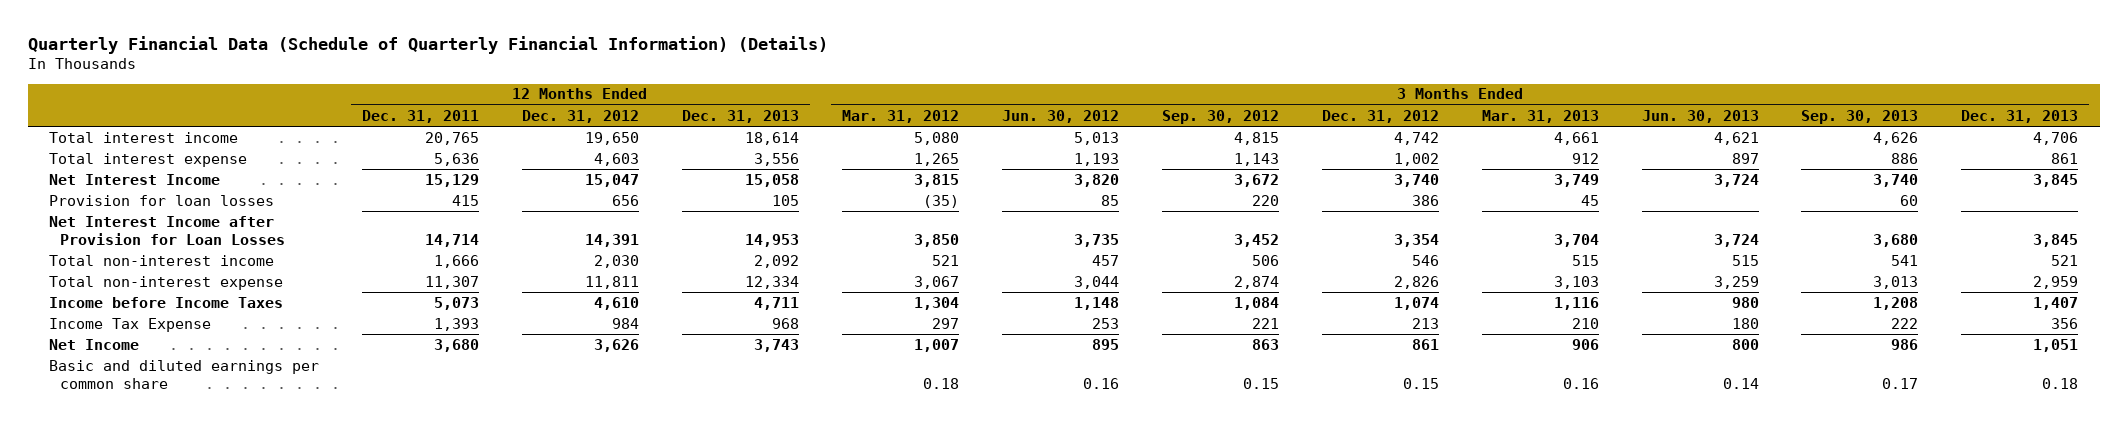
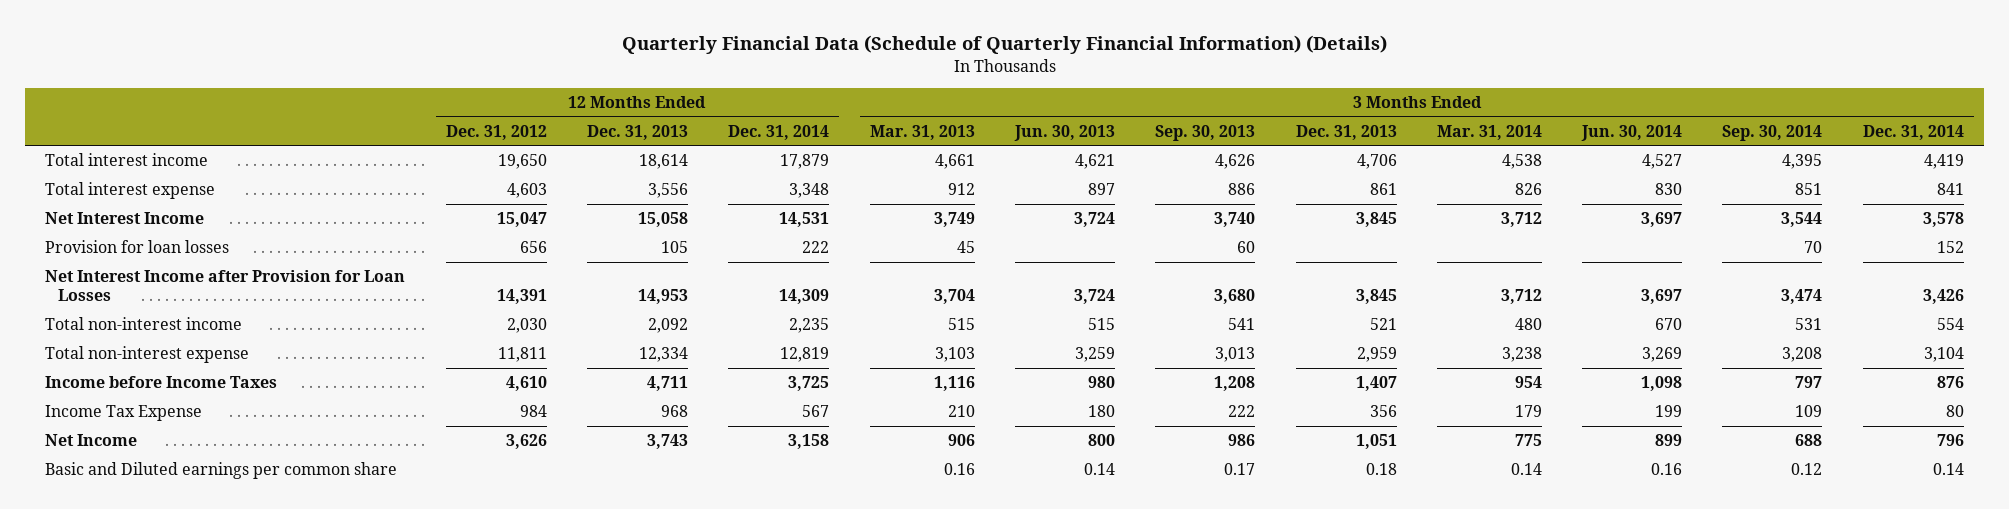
[361,109,479,123] Dec. 31, 2011 -> none
[841,109,959,123] Mar. 31, 2012 -> none
[1001,109,1119,123] Jun. 30, 2012 -> none
[1161,109,1279,124] Sep. 30, 2012 -> none
[1321,109,1439,123] Dec. 31, 2012 -> none
none -> [728,124,830,140] Dec. 31, 2014
none -> [1436,124,1542,140] Mar. 31, 2014
none -> [1581,124,1683,141] Jun. 30, 2014
none -> [1722,124,1823,141] Sep. 30, 2014
none -> [1862,124,1964,140] Dec. 31, 2014
[49,359,320,389] Basic and diluted earnings per common share -> [45,462,398,480] Basic and Diluted earnings per common share

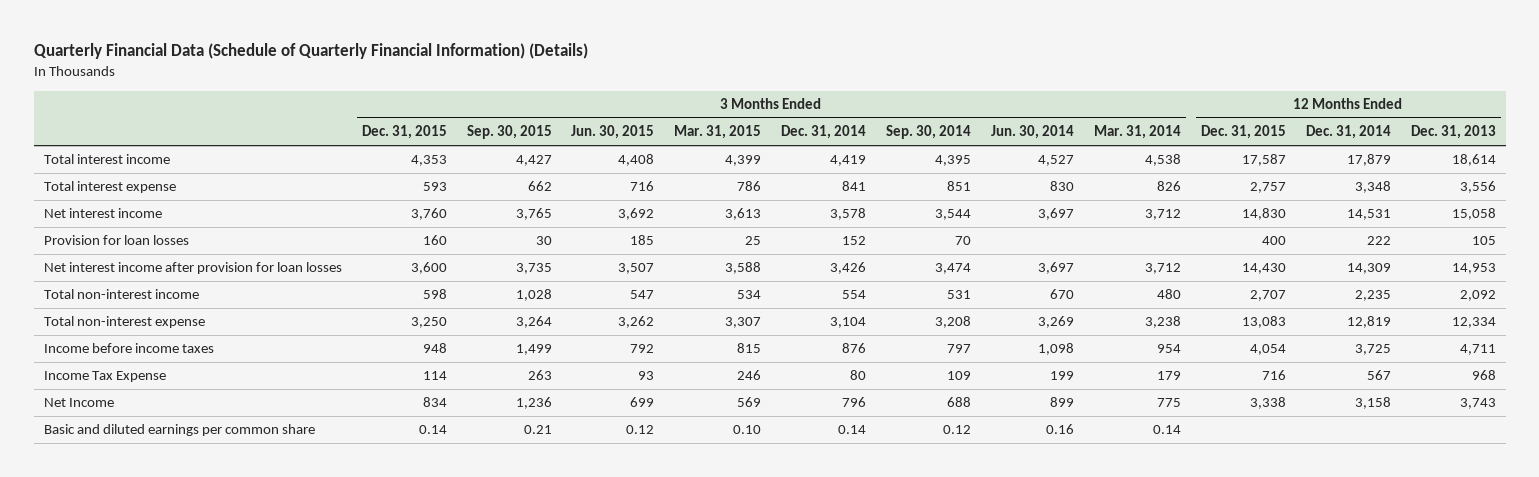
[445,124,547,140] Dec. 31, 2012 -> none
[869,124,975,140] Mar. 31, 2013 -> none
[1013,124,1115,141] Jun. 30, 2013 -> none
[1155,124,1256,141] Sep. 30, 2013 -> none
[1295,124,1397,140] Dec. 31, 2013 -> none
none -> [361,125,447,140] Dec. 31, 2015
none -> [466,125,552,140] Sep. 30, 2015
none -> [571,125,655,140] Jun. 30, 2015
none -> [674,125,762,140] Mar. 31, 2015
none -> [1200,125,1286,140] Dec. 31, 2015
[45,212,205,225] Net Interest Income -> [43,208,162,219] Net interest income
[45,270,406,302] Net Interest Income after Provision for Loan Losses -> [43,262,342,275] Net interest income after provision for loan losses
[45,376,278,389] Income before Income Taxes -> [43,343,214,354] Income before income taxes
[45,462,398,480] Basic and Diluted earnings per common share -> [43,424,315,437] Basic and diluted earnings per common share

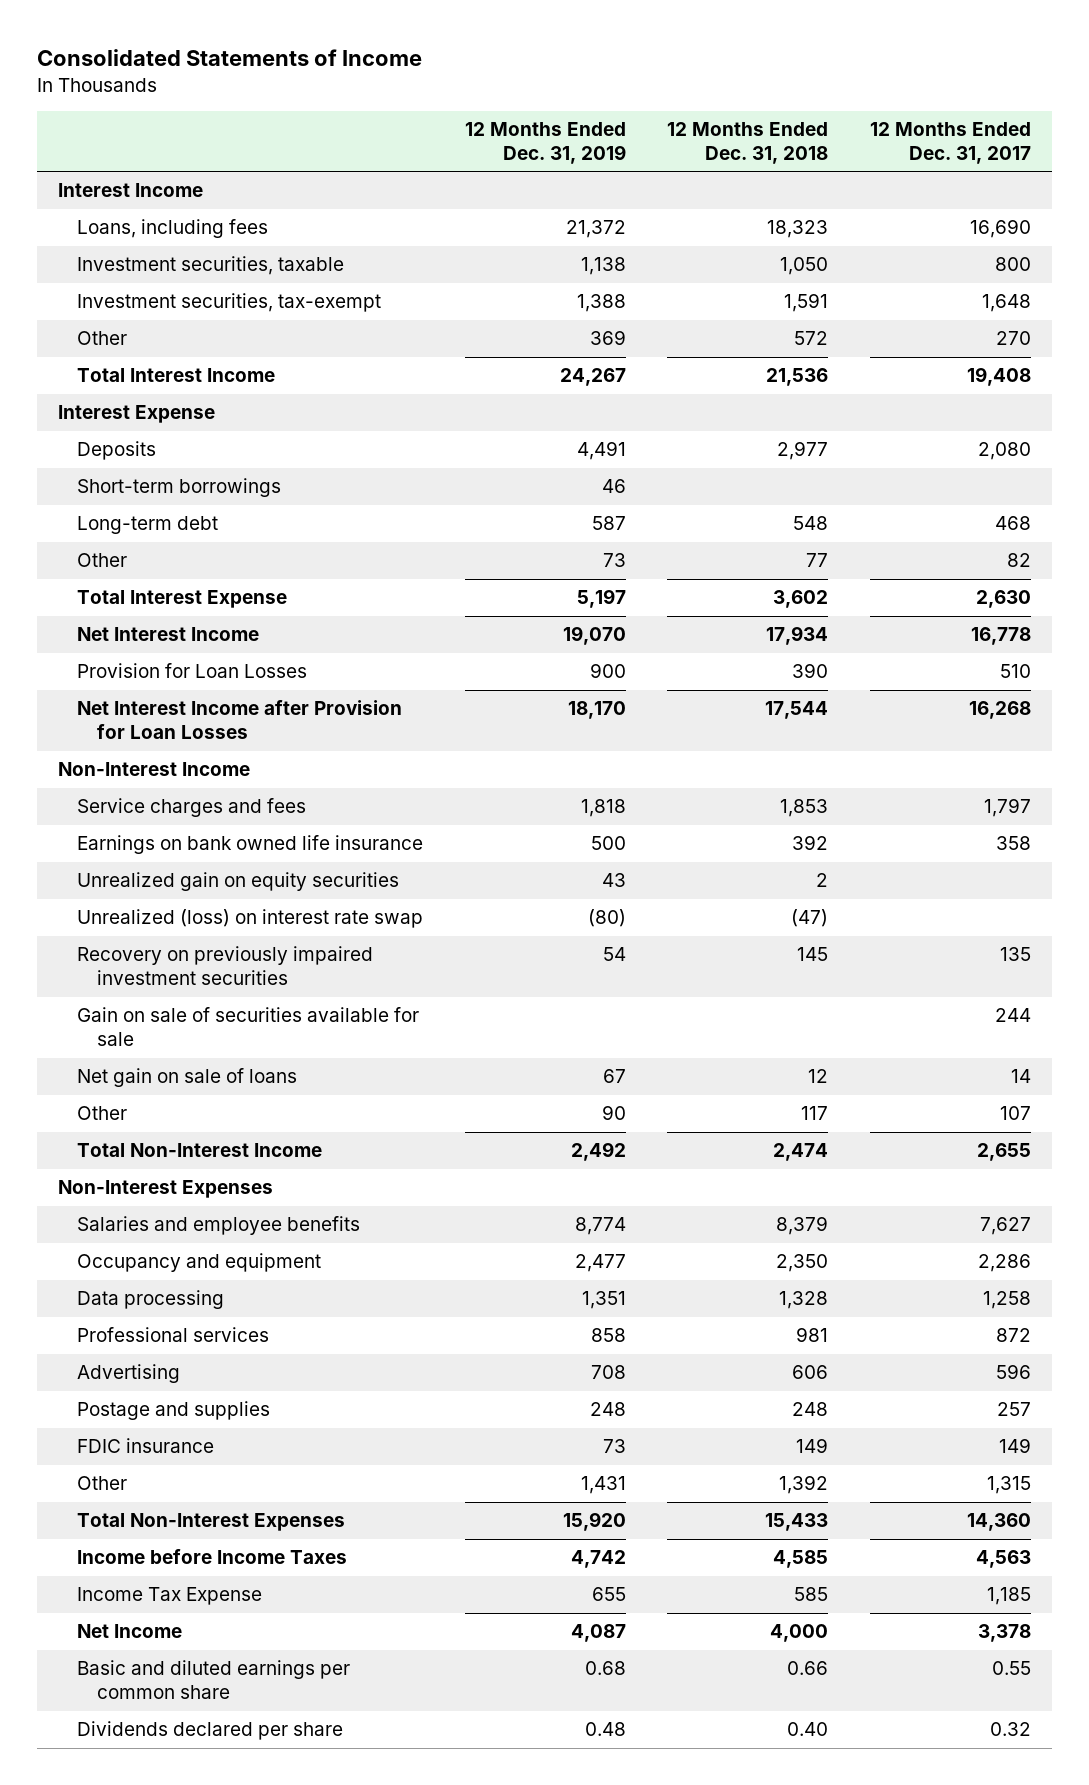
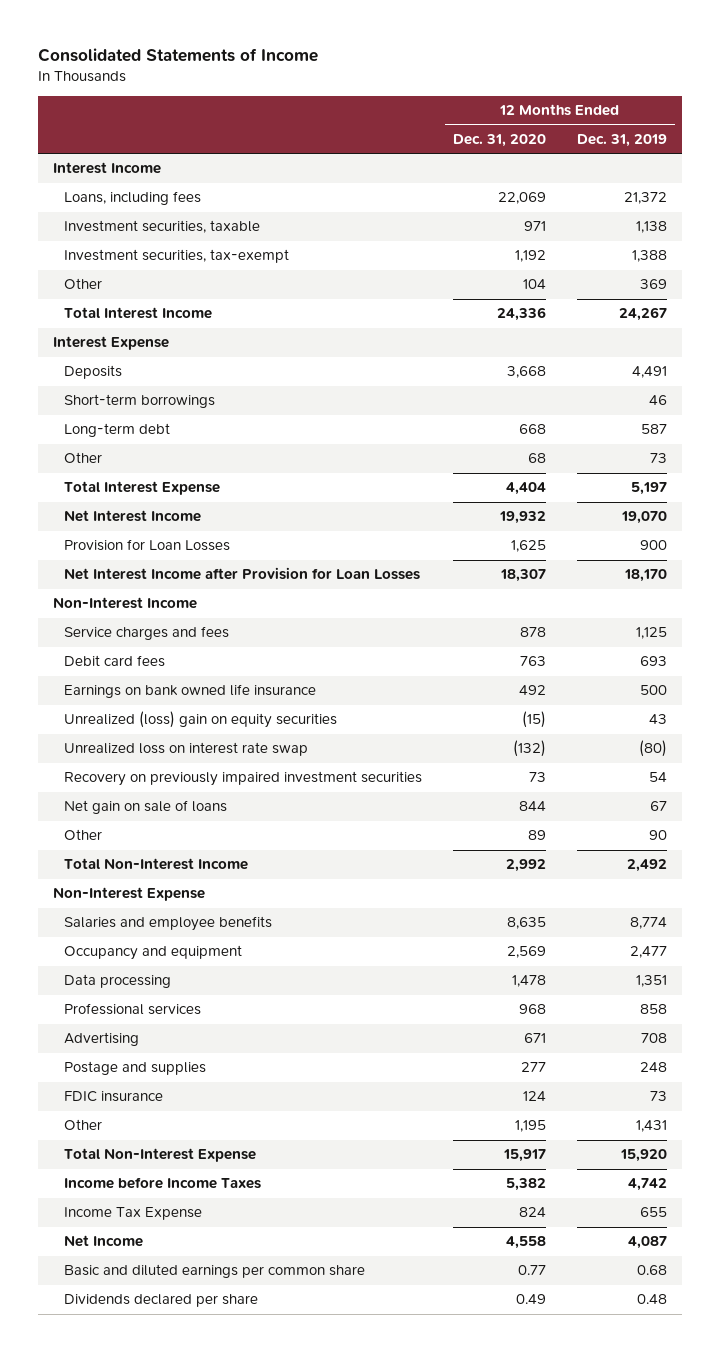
[667,122,829,164] 12 Months Ended Dec. 31, 2018 -> none
[870,122,1032,164] 12 Months Ended Dec. 31, 2017 -> none
none -> [452,133,546,147] Dec. 31, 2020
[580,799,626,818] 1,818 -> [635,627,667,640] 1,125
none -> [63,655,165,668] Debit card fees
[77,872,400,892] Unrealized gain on equity securities -> [63,711,337,729] Unrealized (loss) gain on equity securities
[77,909,424,929] Unrealized (loss) on interest rate swap -> [63,742,308,757] Unrealized loss on interest rate swap
[77,1007,420,1046] Gain on sale of securities available for sale -> none
[57,1180,273,1199] Non-Interest Expenses -> [53,887,206,902] Non-Interest Expense
[77,1513,346,1532] Total Non-Interest Expenses -> [63,1148,256,1163] Total Non-Interest Expense

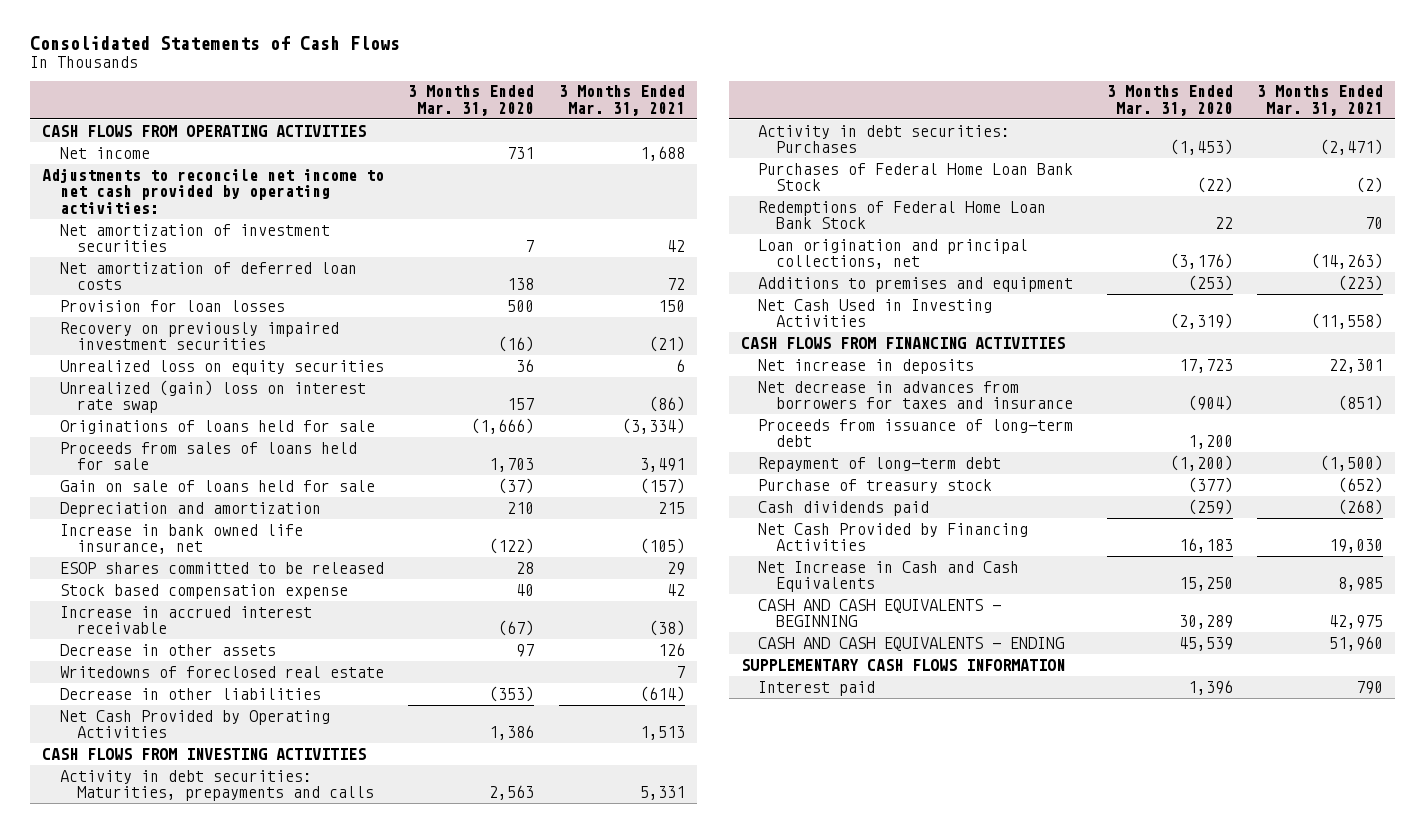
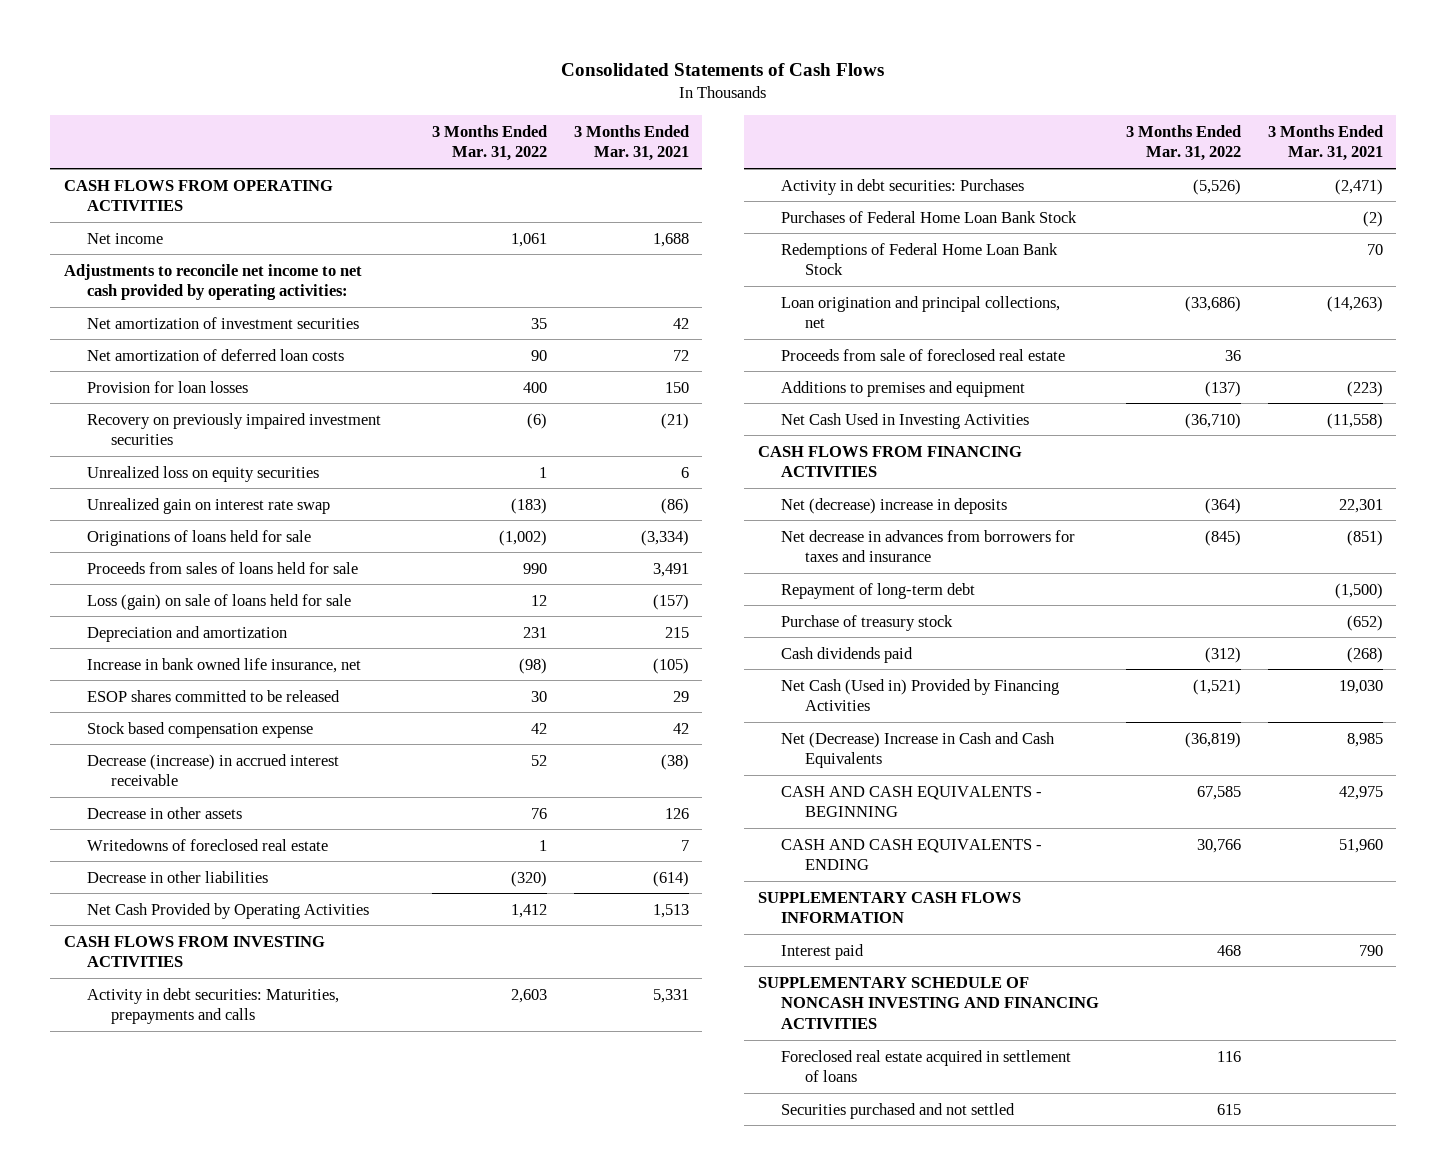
[408,85,535,116] 3 Months Ended Mar. 31, 2020 -> none
none -> [432,124,548,162] 3 Months Ended Mar. 31, 2022
[59,379,366,414] Unrealized (gain) loss on interest rate swap -> [87,497,331,514] Unrealized gain on interest rate swap
[59,479,375,492] Gain on sale of loans held for sale -> [87,593,352,610] Loss (gain) on sale of loans held for sale
[59,605,312,635] Increase in accrued interest receivable -> [87,753,340,787] Decrease (increase) in accrued interest receivable
none -> [781,348,1066,361] Proceeds from sale of foreclosed real estate
[758,358,975,374] Net increase in deposits -> [781,497,1008,514] Net (decrease) increase in deposits
[758,418,1074,448] Proceeds from issuance of long-term debt -> none
[758,522,1029,552] Net Cash Provided by Financing Activities -> [781,678,1060,712] Net Cash (Used in) Provided by Financing Activities
[758,560,1020,593] Net Increase in Cash and Cash Equivalents -> [781,731,1056,769] Net (Decrease) Increase in Cash and Cash Equivalents
none -> [757,976,1100,1029] SUPPLEMENTARY SCHEDULE OF NONCASH INVESTING AND FINANCING ACTIVITIES
none -> [781,1049,1072,1083] Foreclosed real estate acquired in settlement of loans
none -> [781,1102,1016,1119] Securities purchased and not settled

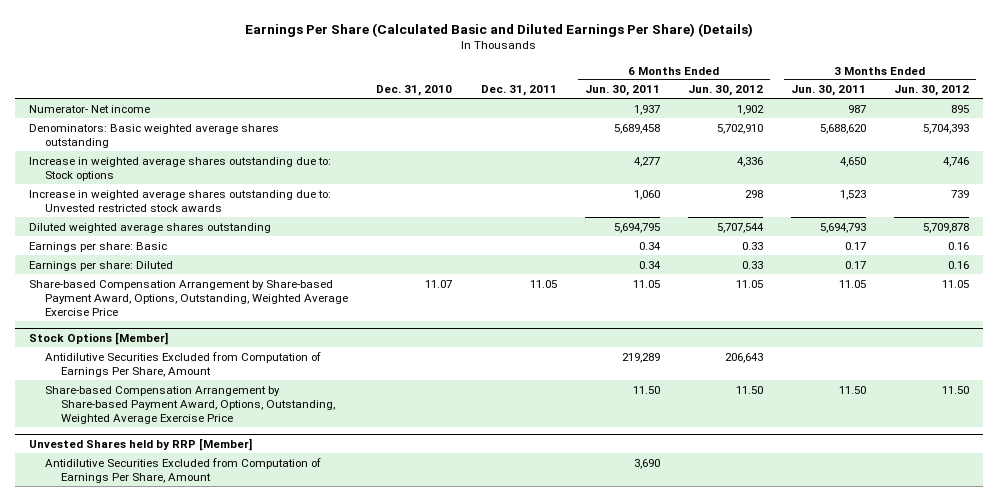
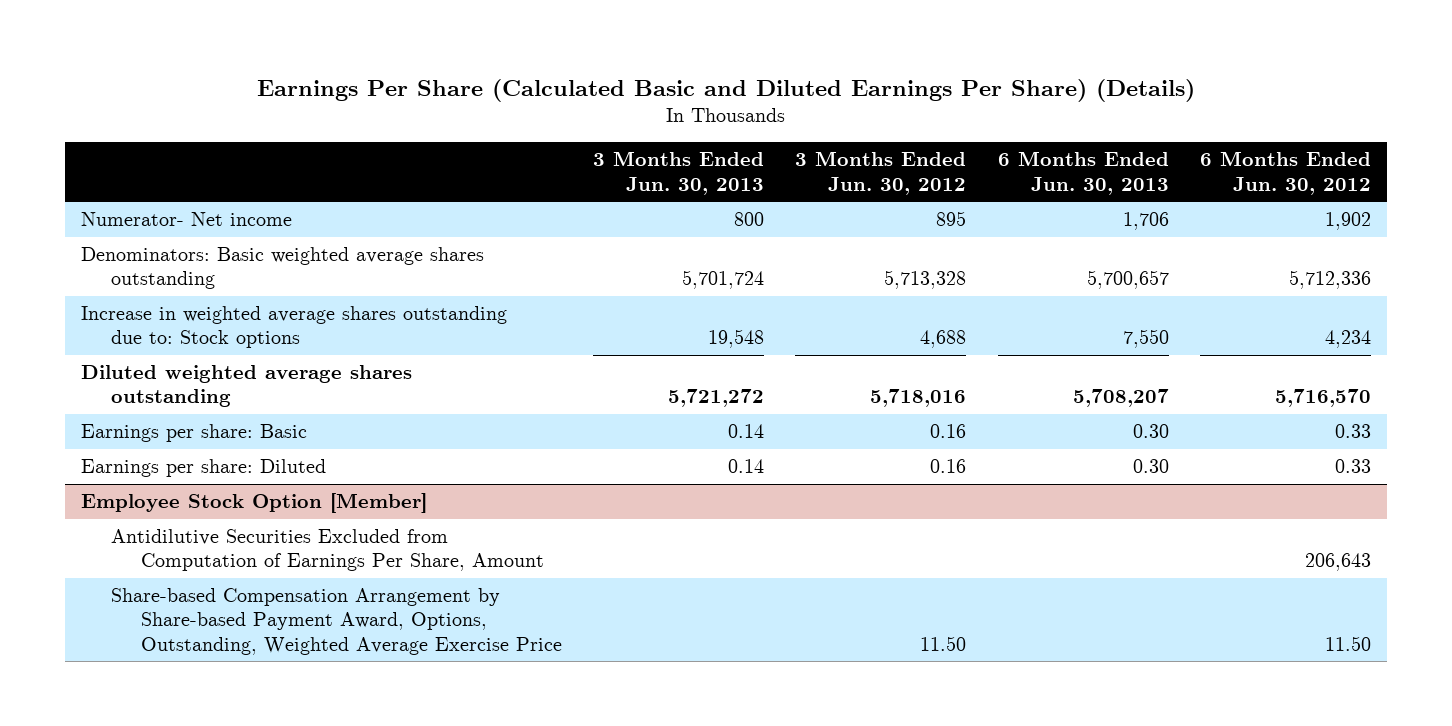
[376,85,453,97] Dec. 31, 2010 -> none
[480,85,557,97] Dec. 31, 2011 -> none
[584,85,660,97] Jun. 30, 2011 -> none
[790,85,866,97] Jun. 30, 2011 -> none
none -> [593,151,765,195] 3 Months Ended Jun. 30, 2013
none -> [997,151,1169,195] 6 Months Ended Jun. 30, 2013
[29,189,332,212] Increase in weighted average shares outstanding due to: Unvested restricted stock awards -> none
[716,123,763,134] 5,702,910 -> [1289,270,1372,290] 5,712,336
[922,123,969,134] 5,704,393 -> [884,270,967,290] 5,713,328
[736,156,763,167] 4,336 -> [1325,330,1372,349] 4,234
[942,156,969,167] 4,746 -> [920,330,967,349] 4,688
[716,222,764,233] 5,707,544 -> [1275,389,1372,408] 5,716,570
[922,222,969,233] 5,709,878 -> [870,389,967,408] 5,718,016
[29,279,349,316] Share-based Compensation Arrangement by Share-based Payment Award, Options, Outstanding, Weighted Average Exercise Price -> none
[29,331,169,345] Stock Options [Member] -> [80,493,427,514] Employee Stock Option [Member]
[29,437,253,451] Unvested Shares held by RRP [Member] -> none
[45,457,322,483] Antidilutive Securities Excluded from Computation of Earnings Per Share, Amount -> none

